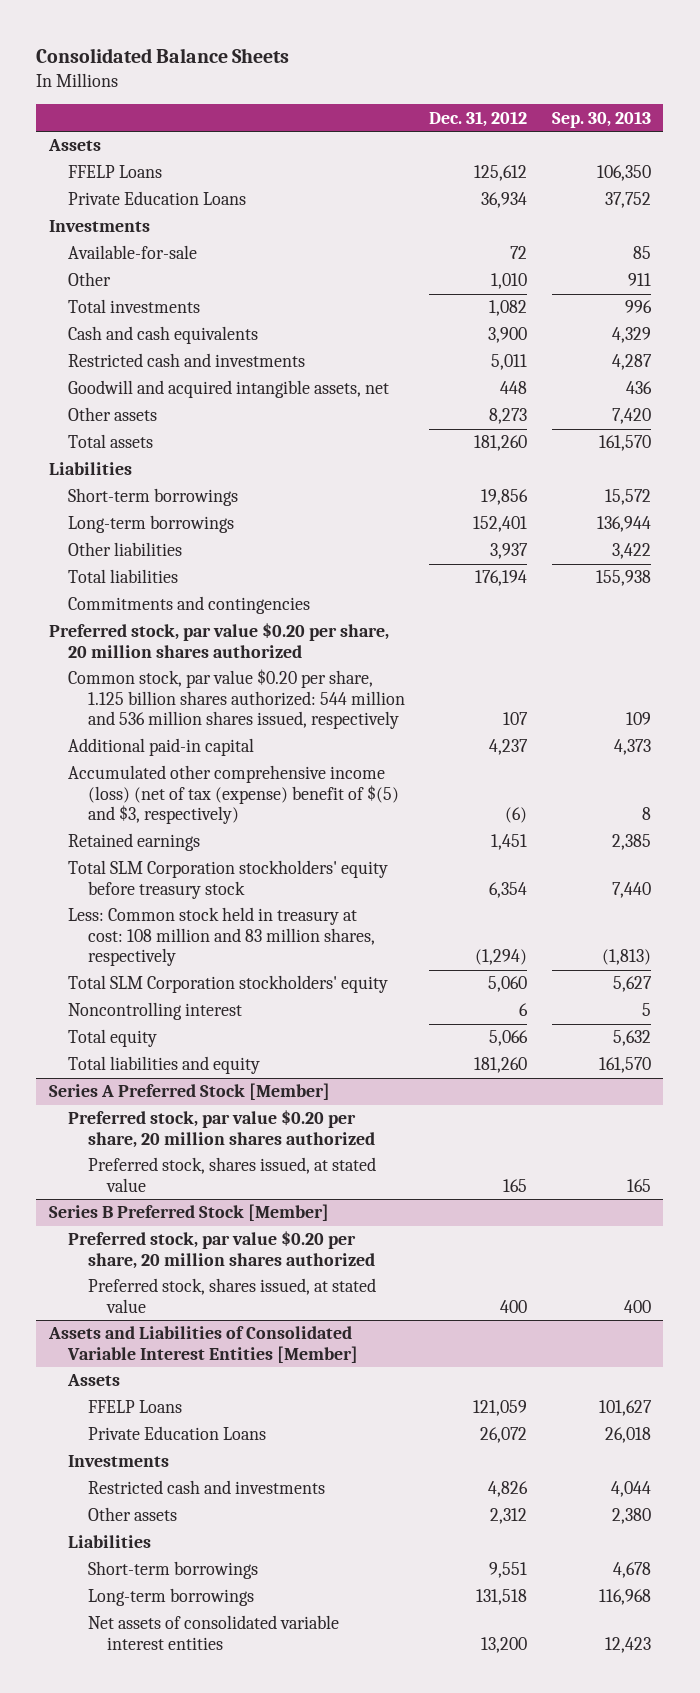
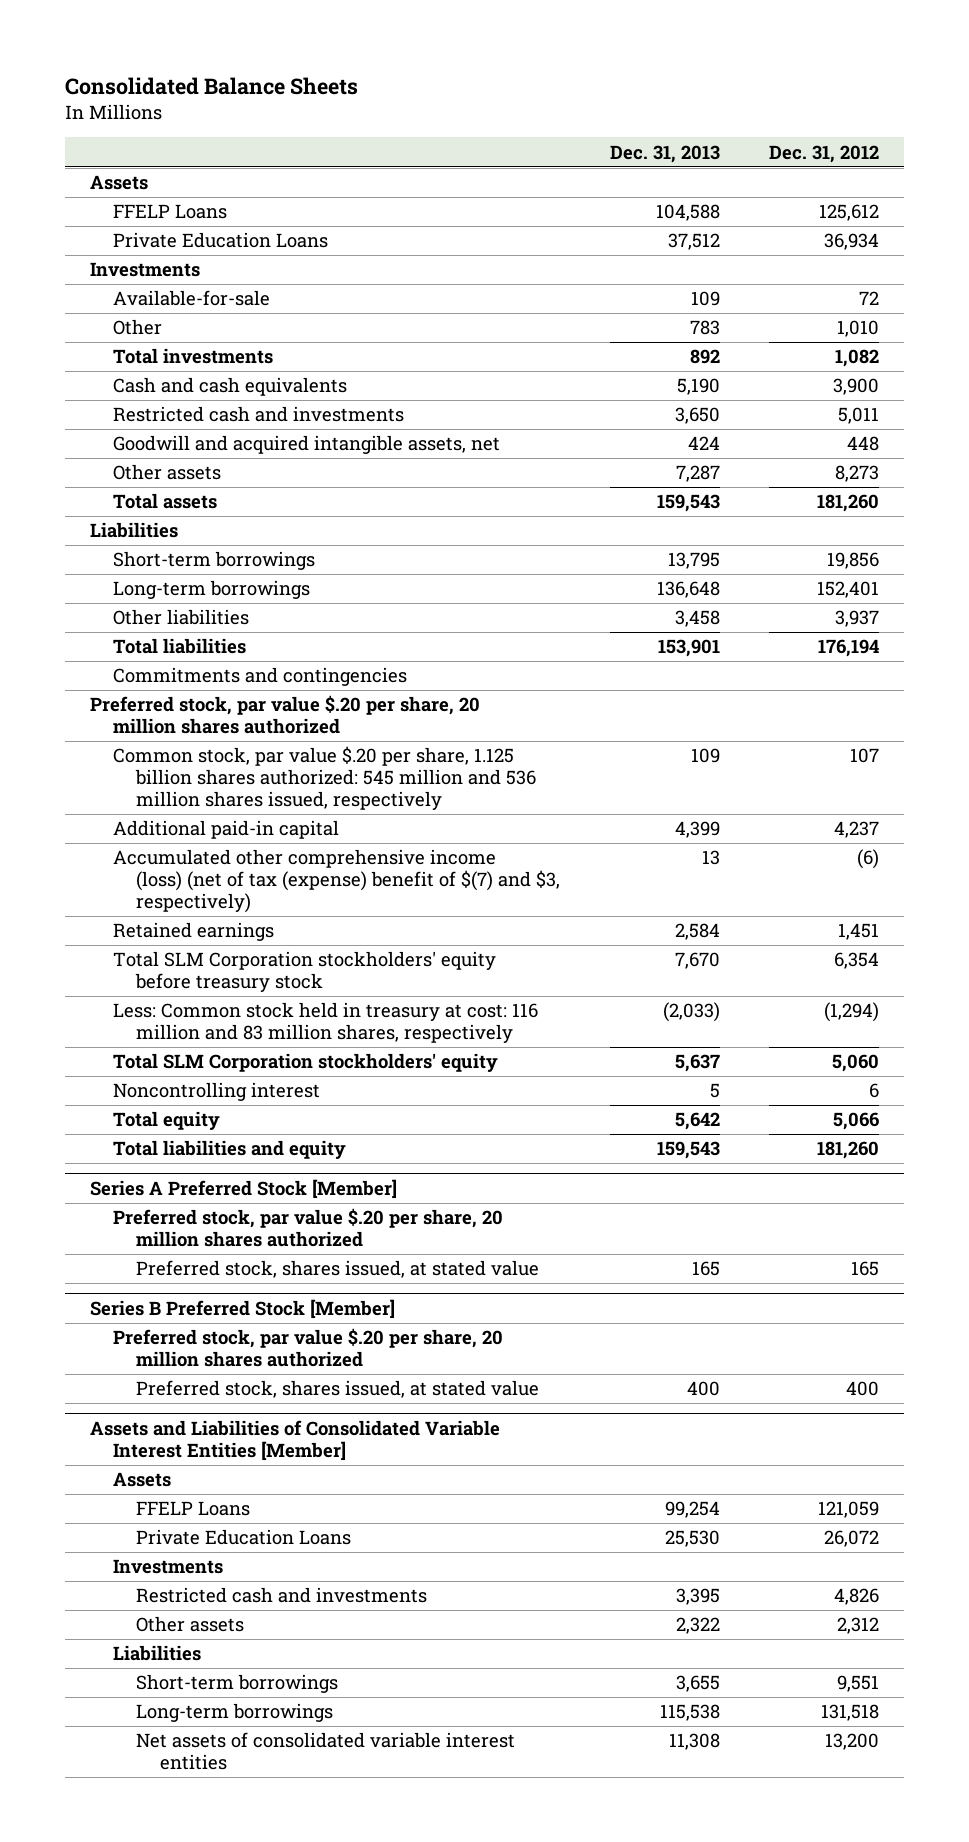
[552,110,652,128] Sep. 30, 2013 -> none
none -> [609,144,720,163] Dec. 31, 2013
[48,623,389,658] Preferred stock, par value $0.20 per share, 20 million shares authorized -> [89,695,480,735] Preferred stock, par value $.20 per share, 20 million shares authorized
[68,669,405,730] Common stock, par value $0.20 per share, 1.125 billion shares authorized: 544 million and 536 million shares issued, respectively -> [112,746,537,811] Common stock, par value $.20 per share, 1.125 billion shares authorized: 545 million and 536 million shares issued, respectively
[68,765,399,825] Accumulated other comprehensive income (loss) (net of tax (expense) benefit of $(5) and $3, respectively) -> [112,849,561,914] Accumulated other comprehensive income (loss) (net of tax (expense) benefit of $(7) and $3, respectively)
[68,907,375,967] Less: Common stock held in treasury at cost: 108 million and 83 million shares, respectively -> [112,1002,538,1044] Less: Common stock held in treasury at cost: 116 million and 83 million shares, respectively
[68,1110,375,1148] Preferred stock, par value $0.20 per share, 20 million shares authorized -> [112,1208,503,1248] Preferred stock, par value $.20 per share, 20 million shares authorized
[68,1231,375,1269] Preferred stock, par value $0.20 per share, 20 million shares authorized -> [112,1328,503,1368] Preferred stock, par value $.20 per share, 20 million shares authorized

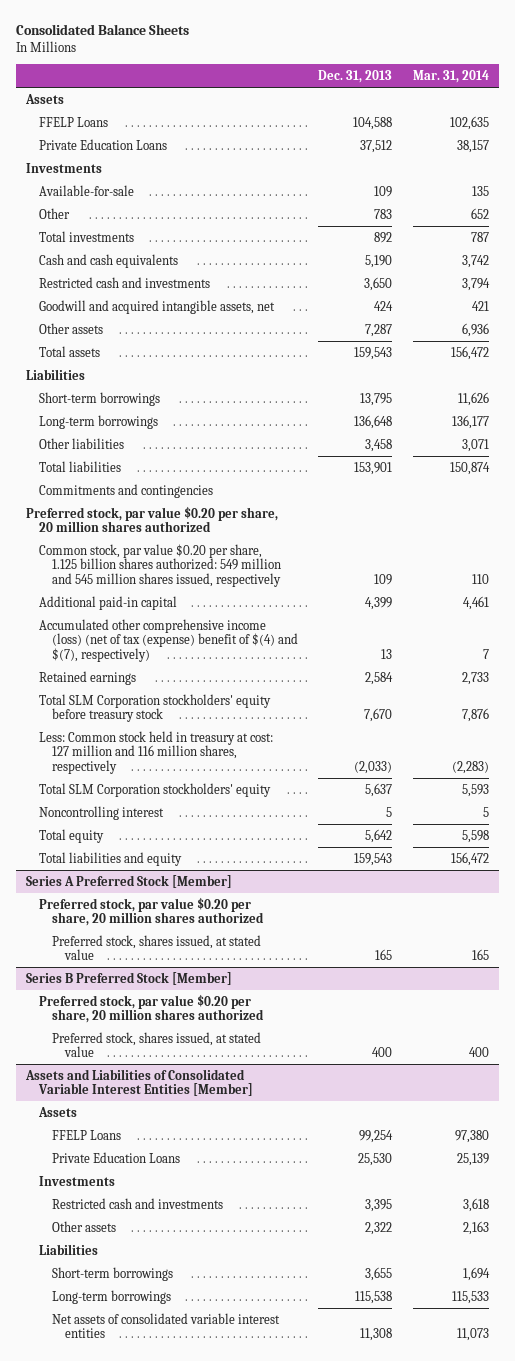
[769,144,880,163] Dec. 31, 2012 -> none
none -> [412,70,489,84] Mar. 31, 2014
[89,695,480,735] Preferred stock, par value $.20 per share, 20 million shares authorized -> [26,505,279,533] Preferred stock, par value $0.20 per share, 20 million shares authorized
[112,746,537,811] Common stock, par value $.20 per share, 1.125 billion shares authorized: 545 million and 536 million shares issued, respectively -> [39,543,281,587] Common stock, par value $0.20 per share, 1.125 billion shares authorized: 549 million and 545 million shares issued, respectively
[112,849,561,914] Accumulated other comprehensive income (loss) (net of tax (expense) benefit of $(7) and $3, respectively) -> [39,618,298,662] Accumulated other comprehensive income (loss) (net of tax (expense) benefit of $(4) and $(7), respectively)
[112,1002,538,1044] Less: Common stock held in treasury at cost: 116 million and 83 million shares, respectively -> [39,730,274,774] Less: Common stock held in treasury at cost: 127 million and 116 million shares, respectively
[112,1208,503,1248] Preferred stock, par value $.20 per share, 20 million shares authorized -> [39,896,264,927] Preferred stock, par value $0.20 per share, 20 million shares authorized
[112,1328,503,1368] Preferred stock, par value $.20 per share, 20 million shares authorized -> [39,993,264,1024] Preferred stock, par value $0.20 per share, 20 million shares authorized

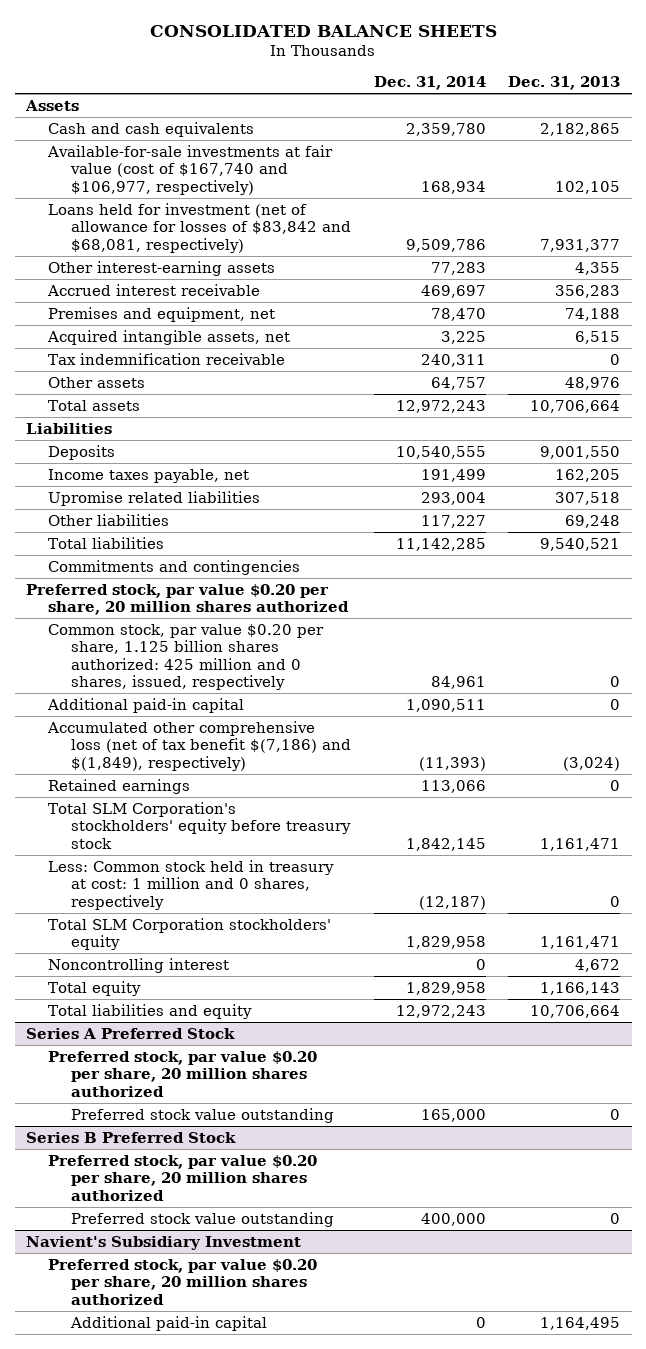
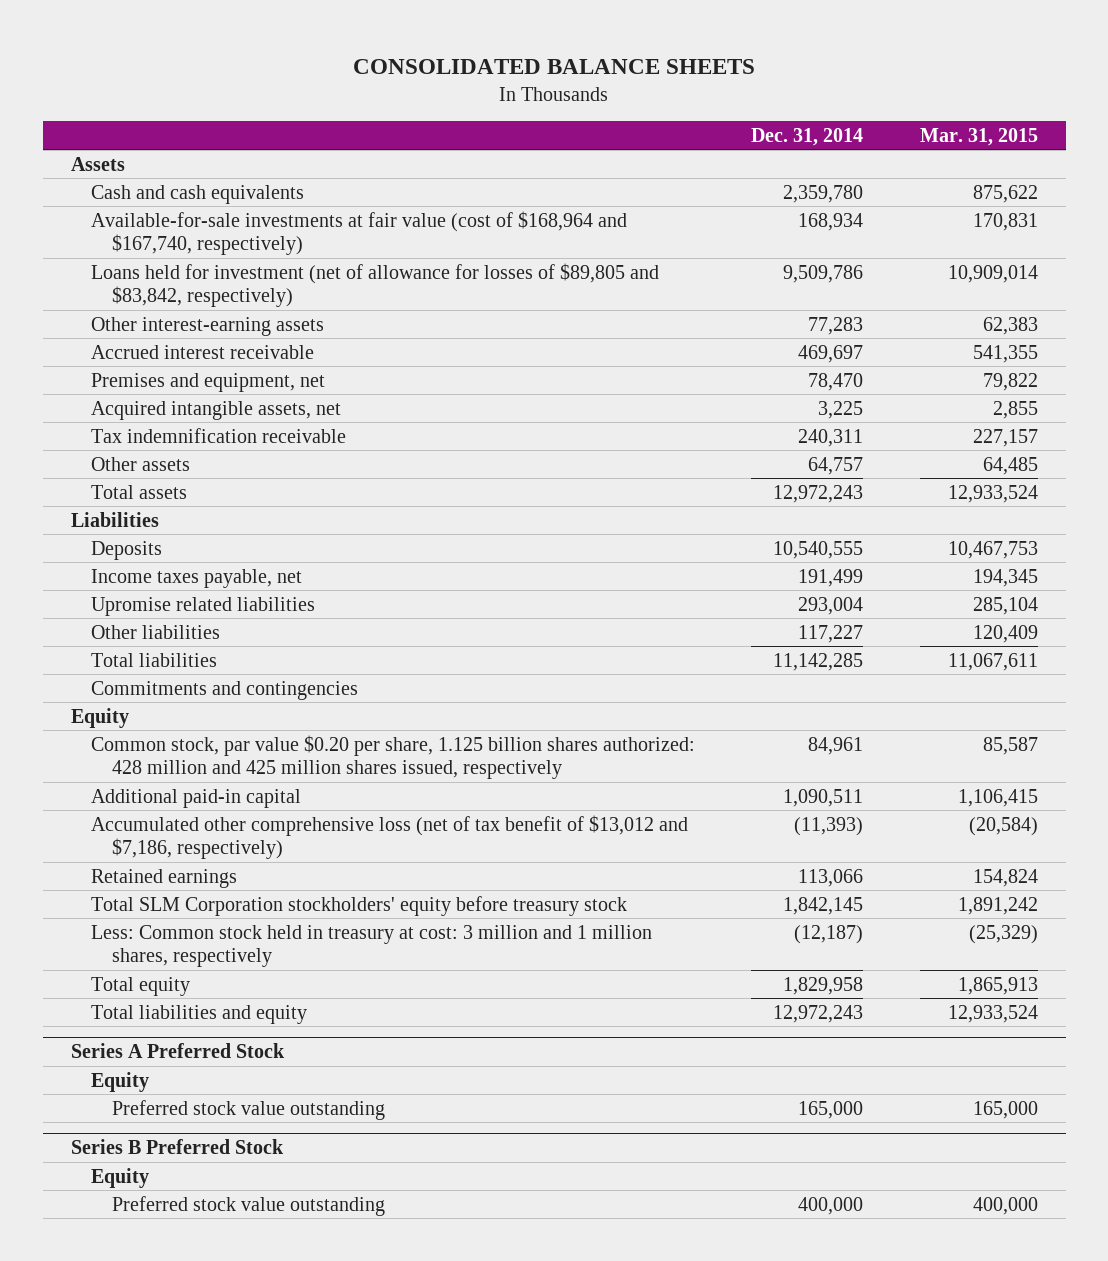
[508,75,621,90] Dec. 31, 2013 -> none
none -> [919,127,1038,146] Mar. 31, 2015
[47,144,334,195] Available-for-sale investments at fair value (cost of $167,740 and $106,977, respectively) -> [91,210,628,255] Available-for-sale investments at fair value (cost of $168,964 and $167,740, respectively)
[48,202,351,253] Loans held for investment (net of allowance for losses of $83,842 and $68,081, respectively) -> [91,262,660,307] Loans held for investment (net of allowance for losses of $89,805 and $83,842, respectively)
[25,583,350,616] Preferred stock, par value $0.20 per share, 20 million shares authorized -> none
none -> [70,707,129,728] Equity
[48,623,325,691] Common stock, par value $0.20 per share, 1.125 billion shares authorized: 425 million and 0 shares, issued, respectively -> [91,734,696,779] Common stock, par value $0.20 per share, 1.125 billion shares authorized: 428 million and 425 million shares issued, respectively
[47,720,351,771] Accumulated other comprehensive loss (net of tax benefit $(7,186) and $(1,849), respectively) -> [91,814,689,859] Accumulated other comprehensive loss (net of tax benefit of $13,012 and $7,186, respectively)
[48,917,332,951] Total SLM Corporation stockholders' equity -> none
[48,957,230,973] Noncontrolling interest -> none
[48,801,351,849] Total SLM Corporation's stockholders' equity before treasury stock -> [91,895,628,916] Total SLM Corporation stockholders' equity before treasury stock
[48,859,335,910] Less: Common stock held in treasury at cost: 1 million and 0 shares, respectively -> [91,924,653,967] Less: Common stock held in treasury at cost: 3 million and 1 million shares, respectively
[48,1050,318,1097] Preferred stock, par value $0.20 per share, 20 million shares authorized -> none
none -> [91,1071,150,1092] Equity
[48,1154,318,1201] Preferred stock, par value $0.20 per share, 20 million shares authorized -> none
none -> [91,1167,150,1188] Equity
[25,1235,301,1250] Navient's Subsidiary Investment -> none
[48,1258,318,1305] Preferred stock, par value $0.20 per share, 20 million shares authorized -> none
[69,1315,267,1331] Additional paid-in capital -> none

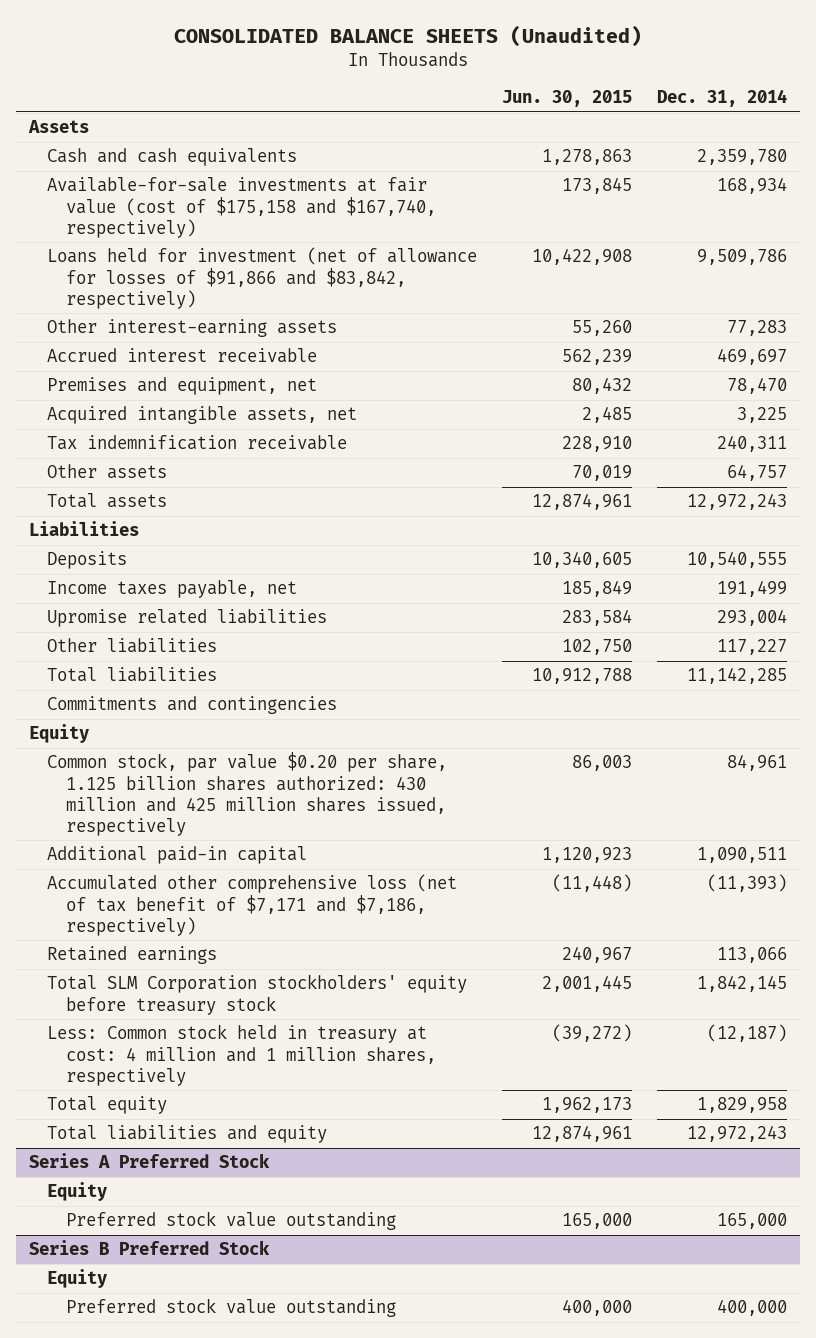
[353,58,756,74] CONSOLIDATED BALANCE SHEETS -> [173,24,642,47] CONSOLIDATED BALANCE SHEETS (Unaudited)
[919,127,1038,146] Mar. 31, 2015 -> none
none -> [502,90,633,108] Jun. 30, 2015
[91,210,628,255] Available-for-sale investments at fair value (cost of $168,964 and $167,740, respectively) -> [47,177,437,238] Available-for-sale investments at fair value (cost of $175,158 and $167,740, respectively)
[91,262,660,307] Loans held for investment (net of allowance for losses of $89,805 and $83,842, respectively) -> [47,247,478,309] Loans held for investment (net of allowance for losses of $91,866 and $83,842, respectively)
[91,734,696,779] Common stock, par value $0.20 per share, 1.125 billion shares authorized: 428 million and 425 million shares issued, respectively -> [47,752,448,836] Common stock, par value $0.20 per share, 1.125 billion shares authorized: 430 million and 425 million shares issued, respectively
[91,814,689,859] Accumulated other comprehensive loss (net of tax benefit of $13,012 and $7,186, respectively) -> [47,874,458,936] Accumulated other comprehensive loss (net of tax benefit of $7,171 and $7,186, respectively)
[91,924,653,967] Less: Common stock held in treasury at cost: 3 million and 1 million shares, respectively -> [47,1024,437,1086] Less: Common stock held in treasury at cost: 4 million and 1 million shares, respectively

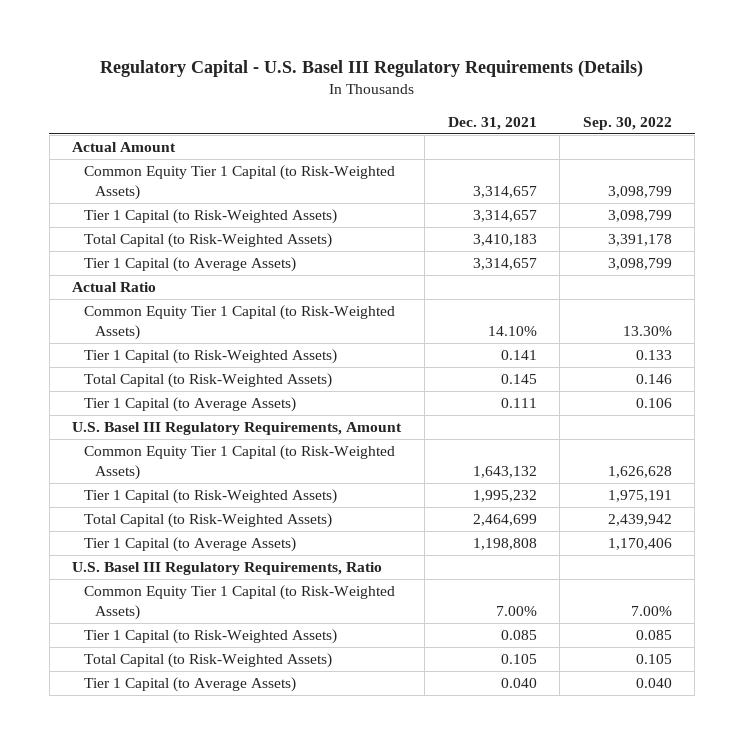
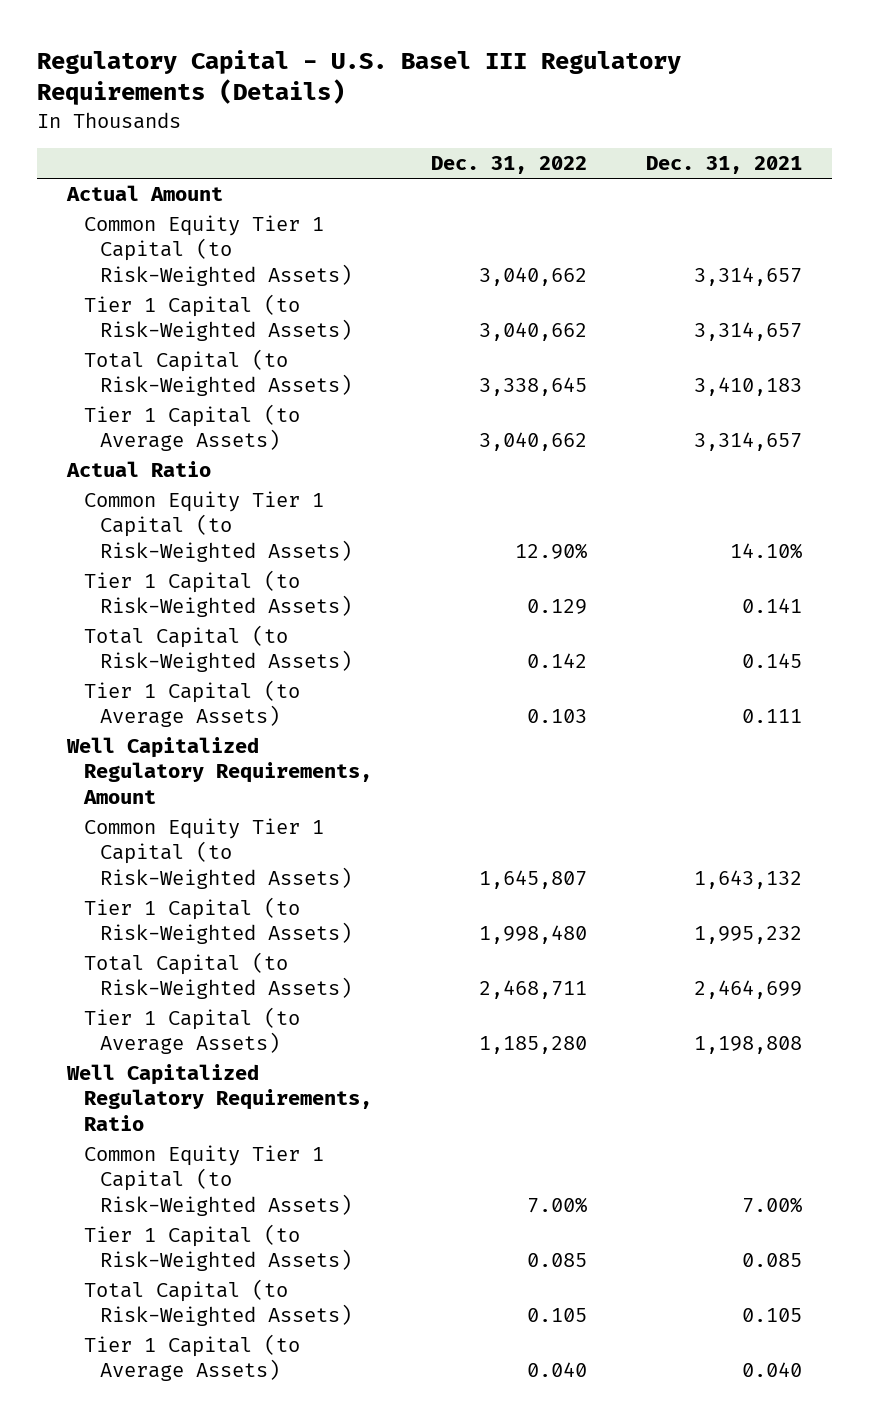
[582,116,672,130] Sep. 30, 2022 -> none
none -> [430,156,587,175] Dec. 31, 2022
[72,422,403,436] U.S. Basel III Regulatory Requirements, Amount -> [66,737,372,804] Well Capitalized Regulatory Requirements, Amount
[72,562,383,576] U.S. Basel III Regulatory Requirements, Ratio -> [66,1064,372,1131] Well Capitalized Regulatory Requirements, Ratio

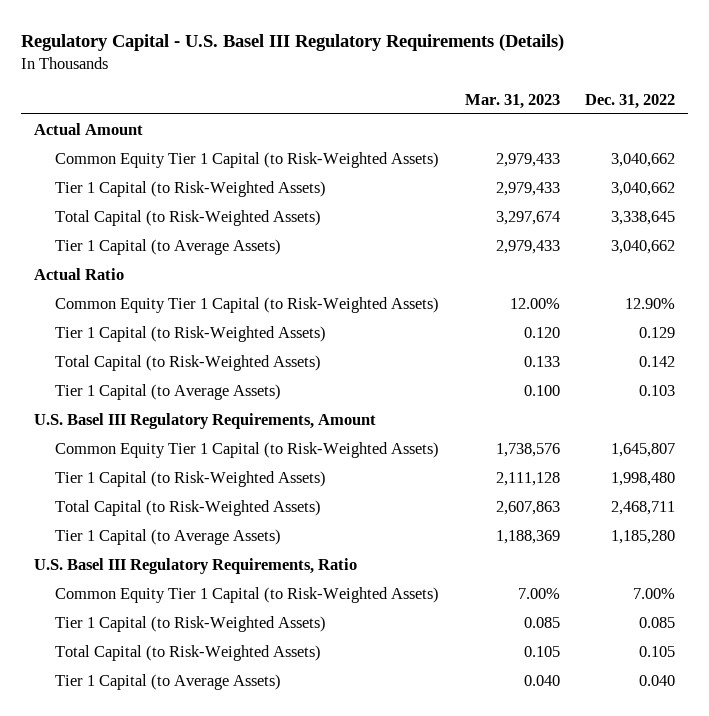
[646,156,803,175] Dec. 31, 2021 -> none
none -> [464,93,560,109] Mar. 31, 2023
[66,737,372,804] Well Capitalized Regulatory Requirements, Amount -> [34,412,377,429] U.S. Basel III Regulatory Requirements, Amount
[66,1064,372,1131] Well Capitalized Regulatory Requirements, Ratio -> [34,557,358,574] U.S. Basel III Regulatory Requirements, Ratio

